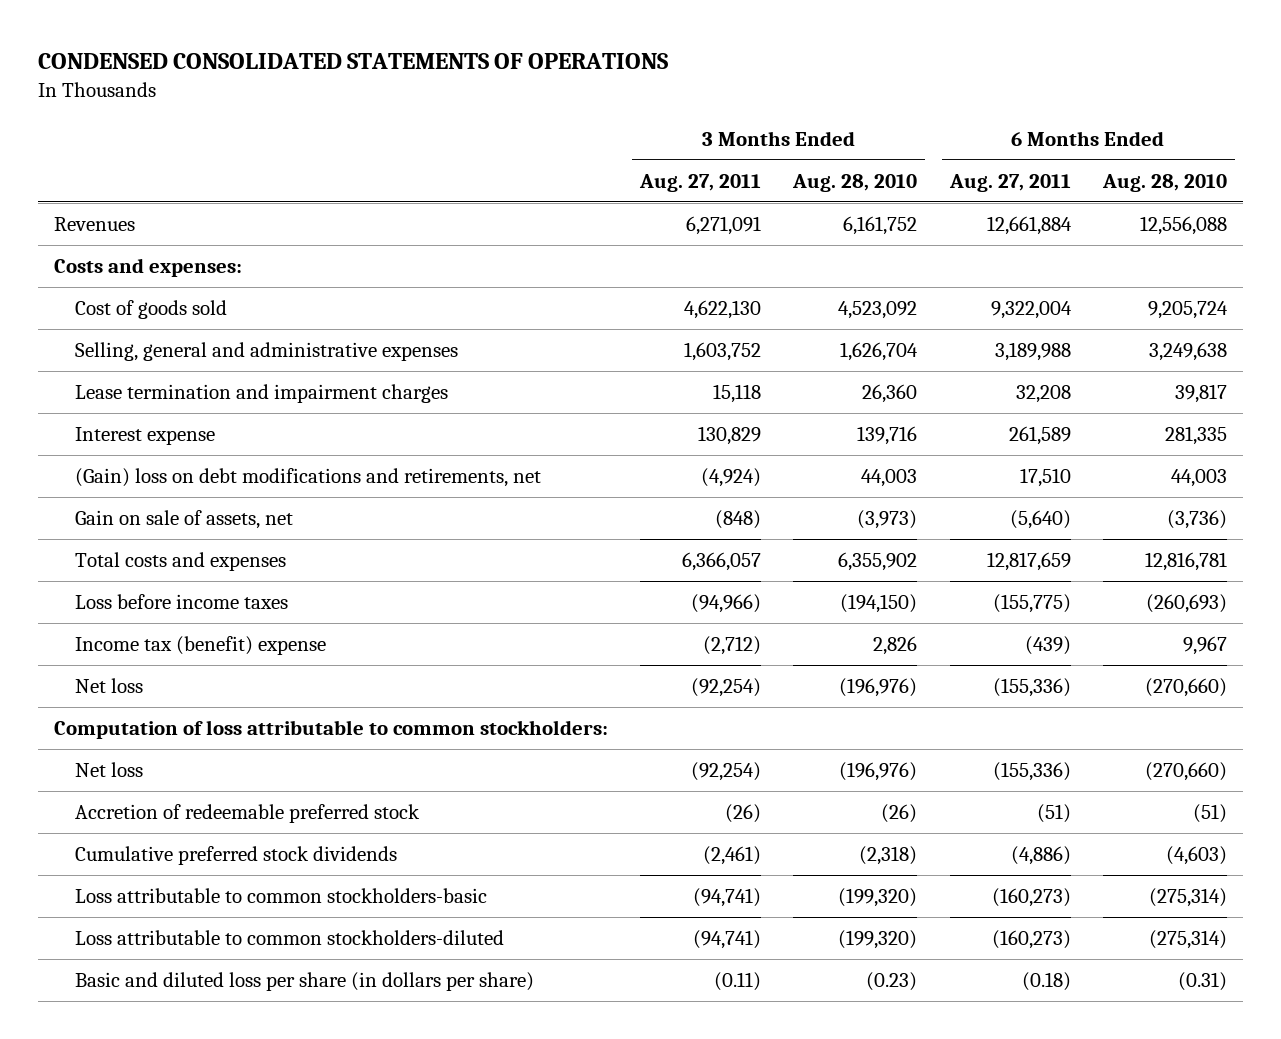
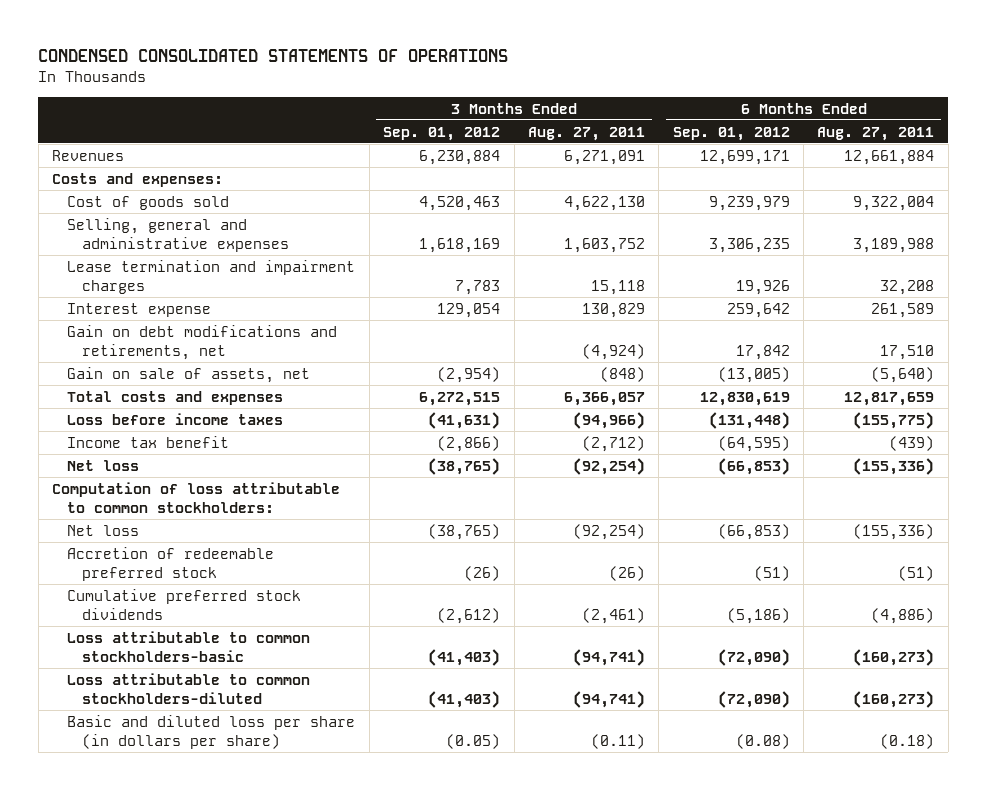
[792,173,918,192] Aug. 28, 2010 -> none
[1101,173,1227,192] Aug. 28, 2010 -> none
none -> [383,126,501,141] Sep. 01, 2012
none -> [672,126,790,141] Sep. 01, 2012
[74,468,541,488] (Gain) loss on debt modifications and retirements, net -> [67,324,338,361] Gain on debt modifications and retirements, net
[74,636,326,656] Income tax (benefit) expense -> [67,435,230,448] Income tax benefit

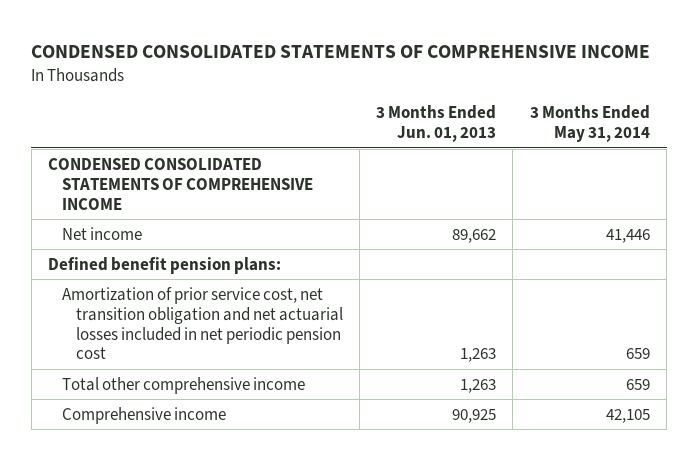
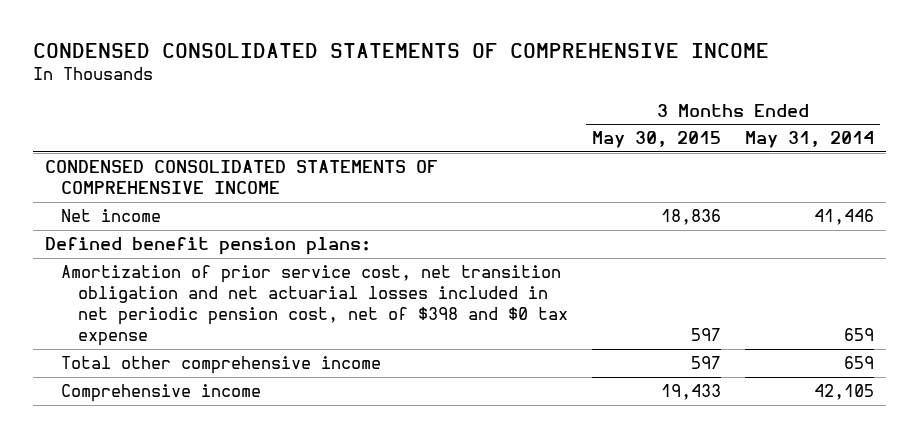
[376,105,497,143] 3 Months Ended Jun. 01, 2013 -> none
none -> [591,131,721,149] May 30, 2015
[61,286,343,360] Amortization of prior service cost, net transition obligation and net actuarial losses included in net periodic pension cost -> [61,264,568,347] Amortization of prior service cost, net transition obligation and net actuarial losses included in net periodic pension cost, net of $398 and $0 tax expense

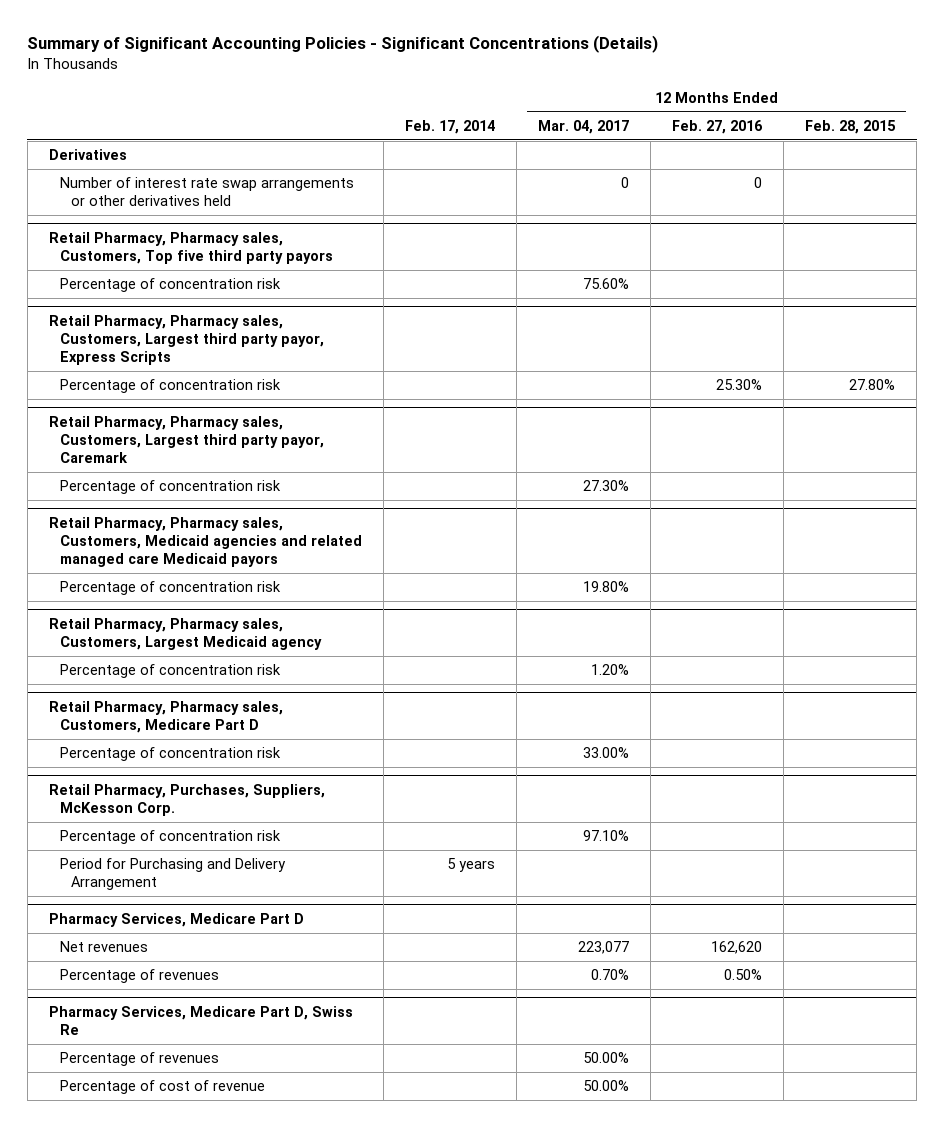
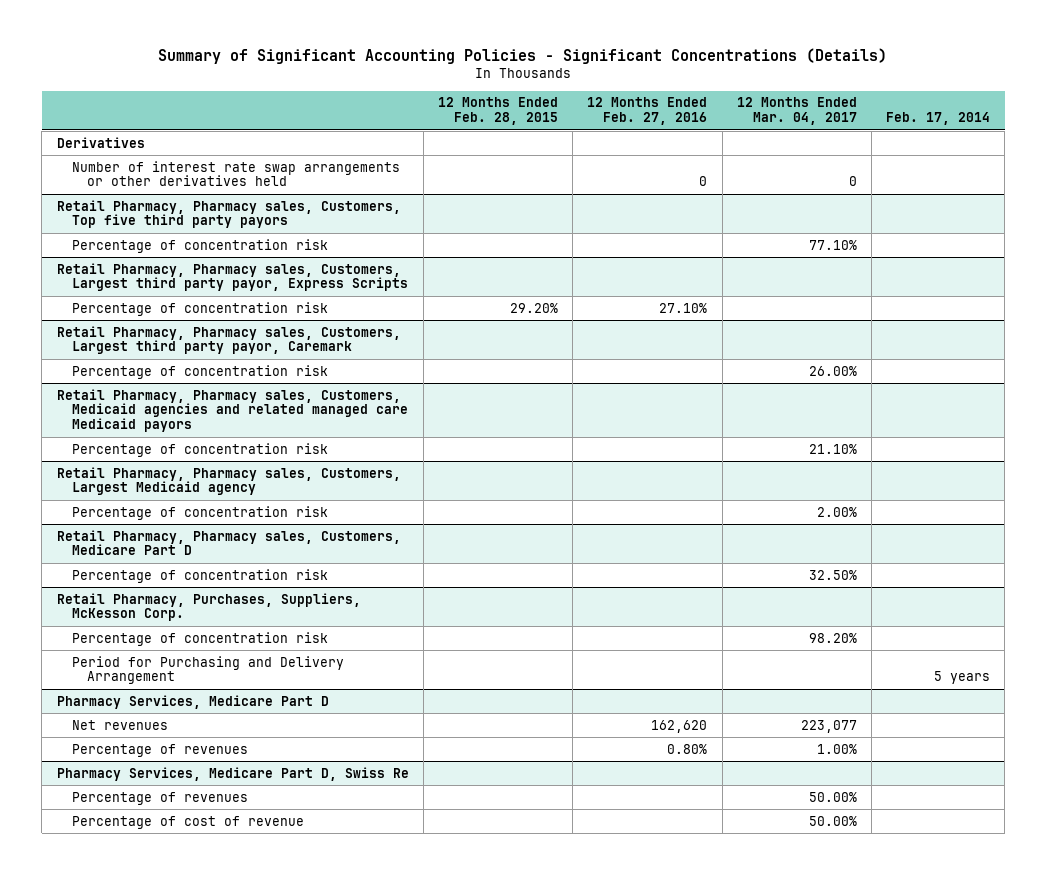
[583,278,630,290] 75.60% -> [808,239,857,250] 77.10%
[716,379,763,391] 25.30% -> [659,302,708,313] 27.10%
[849,379,896,391] 27.80% -> [509,302,558,313] 29.20%
[583,480,630,492] 27.30% -> [808,365,857,376] 26.00%
[583,581,630,593] 19.80% -> [808,443,857,454] 21.10%
[591,664,630,676] 1.20% -> [816,506,857,517] 2.00%
[583,747,630,759] 33.00% -> [808,569,857,580] 32.50%
[583,830,630,842] 97.10% -> [808,632,857,643] 98.20%
[591,969,630,981] 0.70% -> [816,743,857,754] 1.00%
[724,969,763,981] 0.50% -> [667,743,708,754] 0.80%

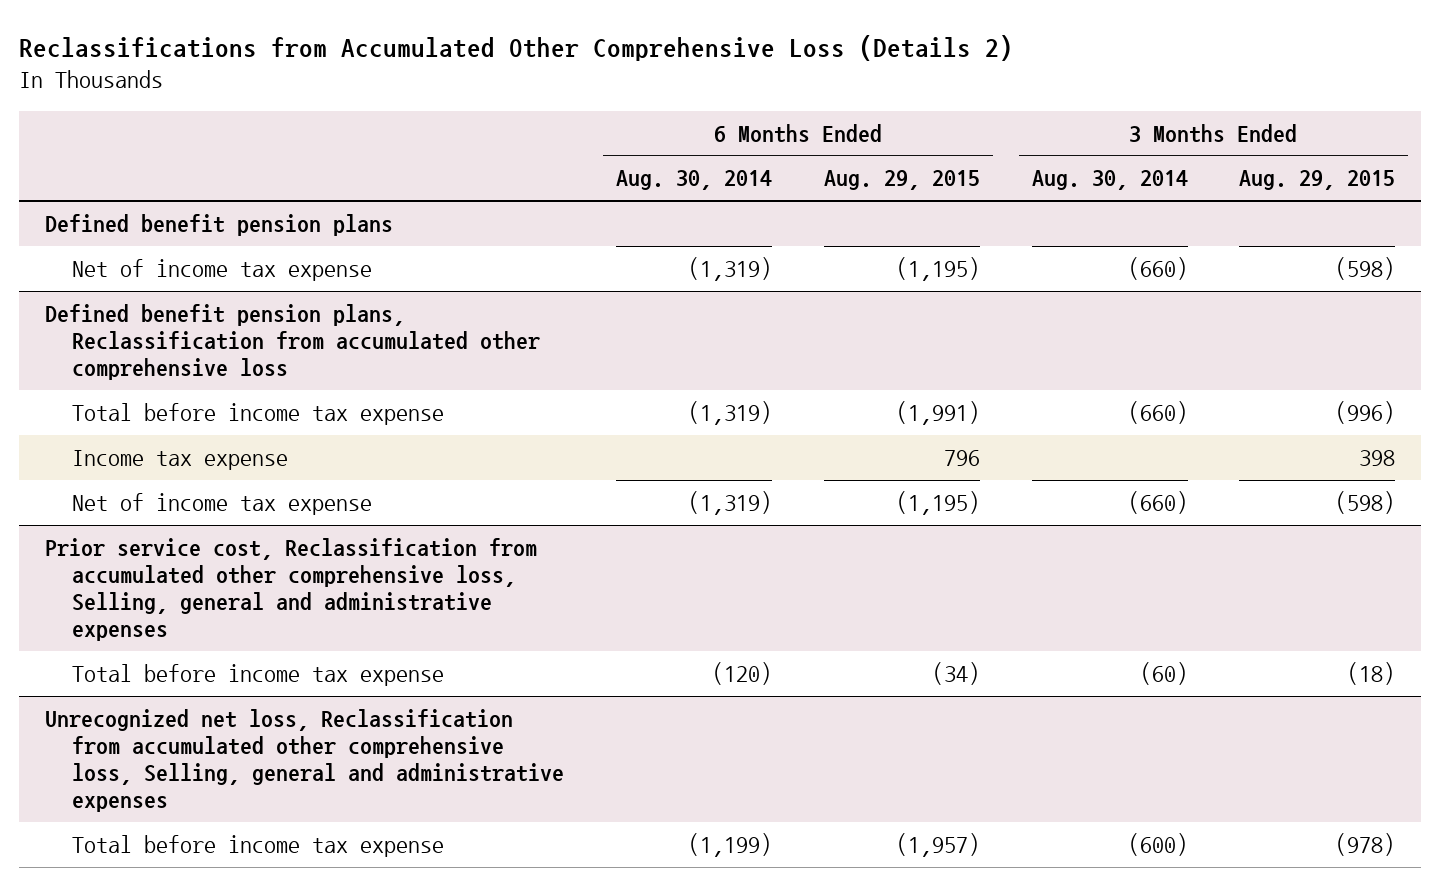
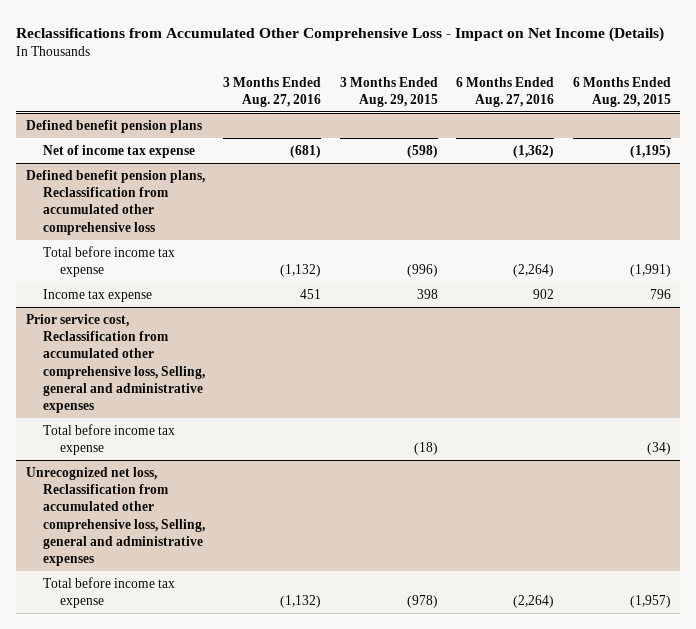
[19,34,1014,61] Reclassifications from Accumulated Other Comprehensive Loss (Details 2) -> [16,26,665,42] Reclassifications from Accumulated Other Comprehensive Loss - Impact on Net Income (Details)
[616,170,773,191] Aug. 30, 2014 -> none
[1031,170,1188,191] Aug. 30, 2014 -> none
none -> [223,76,322,107] 3 Months Ended Aug. 27, 2016
none -> [456,76,555,107] 6 Months Ended Aug. 27, 2016
[72,492,373,515] Net of income tax expense -> none

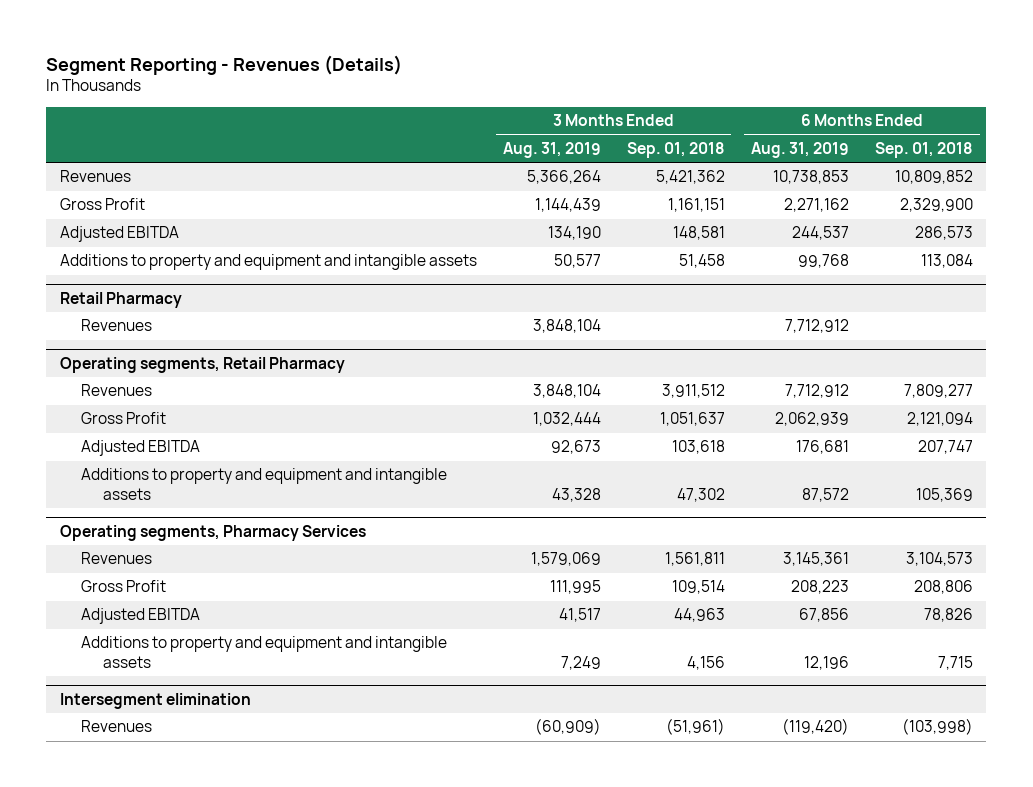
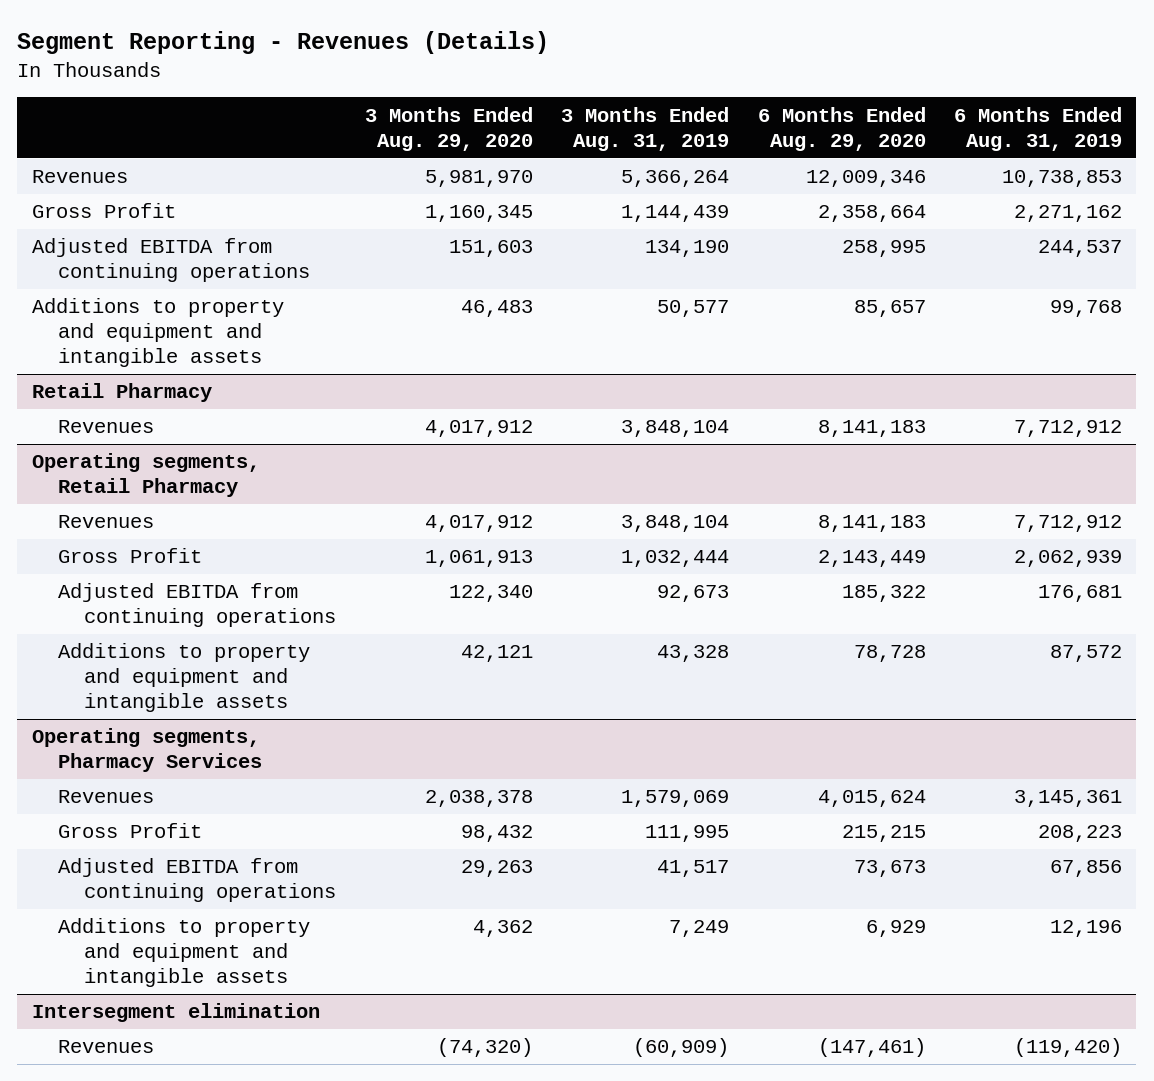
[626,142,725,159] Sep. 01, 2018 -> none
[875,142,974,159] Sep. 01, 2018 -> none
none -> [364,106,533,151] 3 Months Ended Aug. 29, 2020
none -> [757,106,926,151] 6 Months Ended Aug. 29, 2020
[59,226,179,243] Adjusted EBITDA -> [31,238,311,283] Adjusted EBITDA from continuing operations
[81,440,201,457] Adjusted EBITDA -> [58,583,337,628] Adjusted EBITDA from continuing operations
[81,608,201,625] Adjusted EBITDA -> [58,858,337,903] Adjusted EBITDA from continuing operations

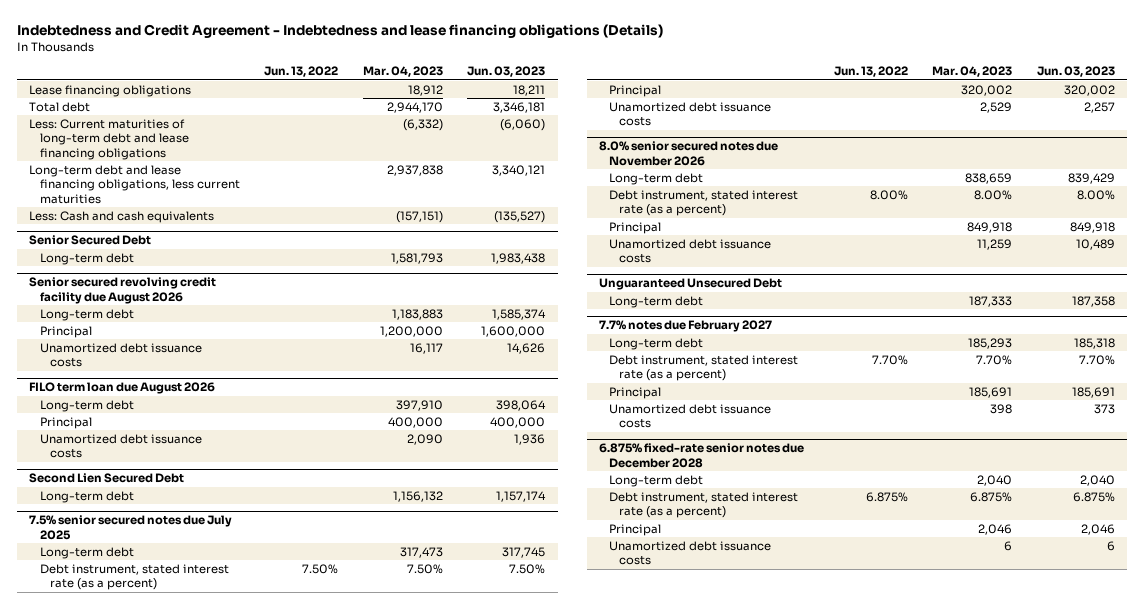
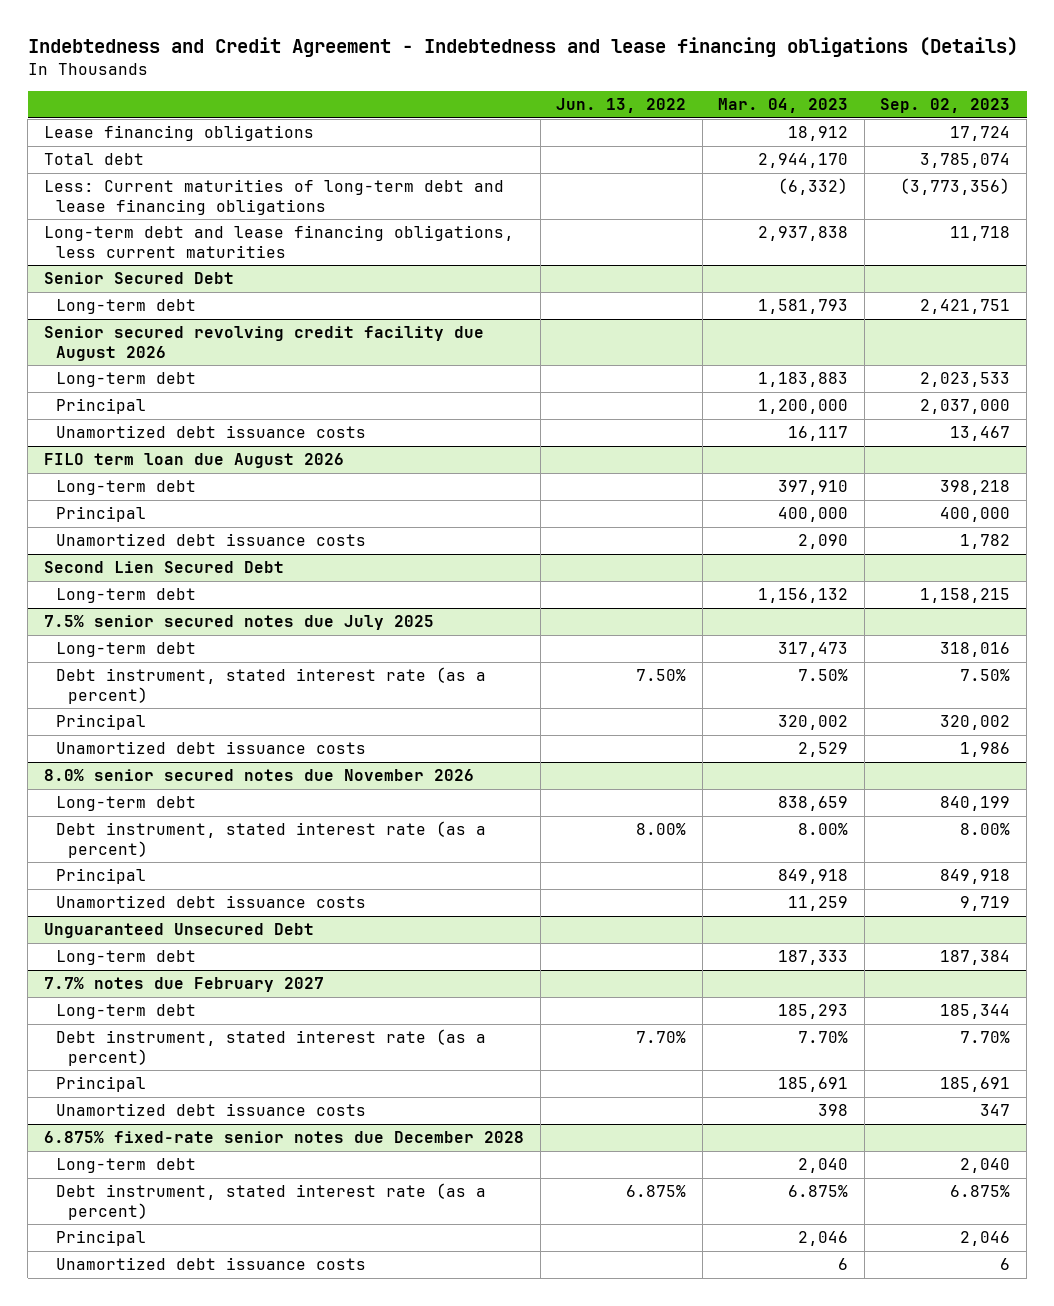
[467,66,546,78] Jun. 03, 2023 -> none
none -> [880,98,1011,114] Sep. 02, 2023
[29,210,215,223] Less: Cash and cash equivalents -> none

